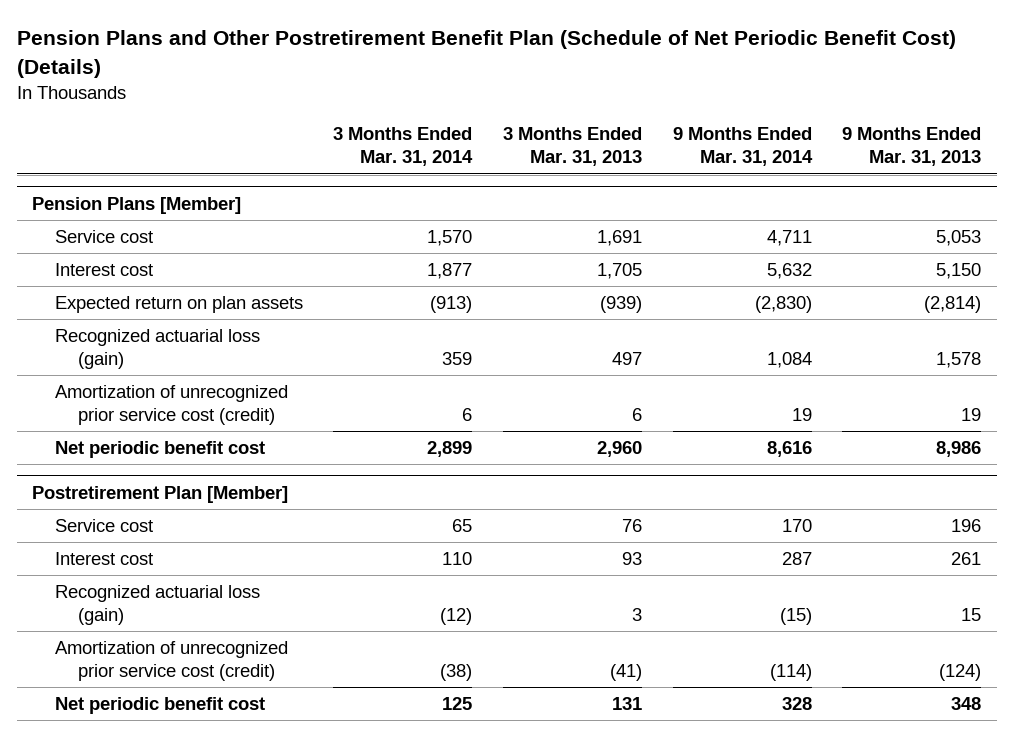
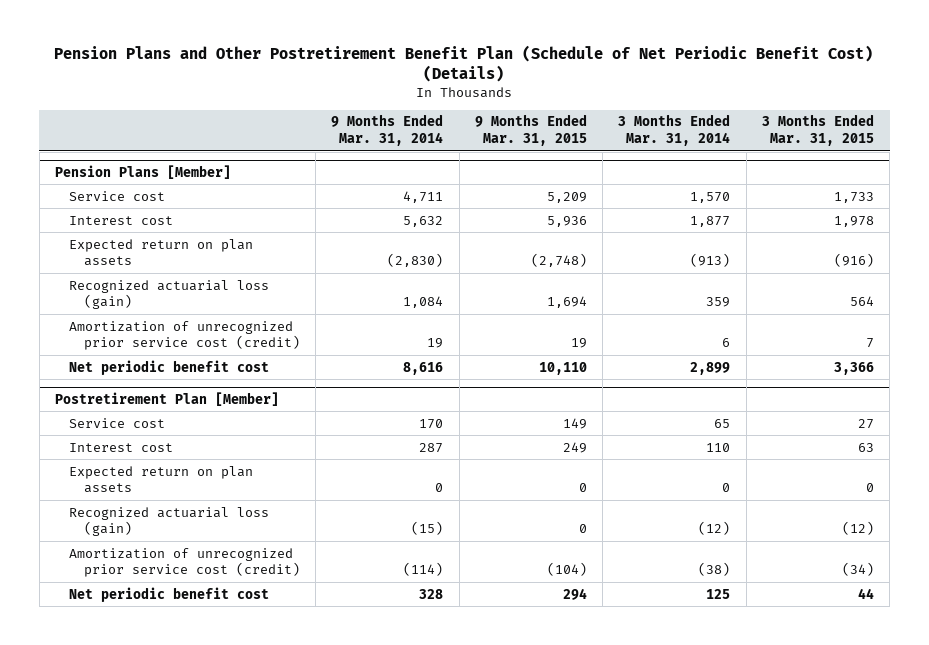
[503,127,643,167] 3 Months Ended Mar. 31, 2013 -> none
[842,127,982,167] 9 Months Ended Mar. 31, 2013 -> none
none -> [474,114,587,147] 9 Months Ended Mar. 31, 2015
none -> [761,114,874,147] 3 Months Ended Mar. 31, 2015
none -> [69,465,254,494] Expected return on plan assets

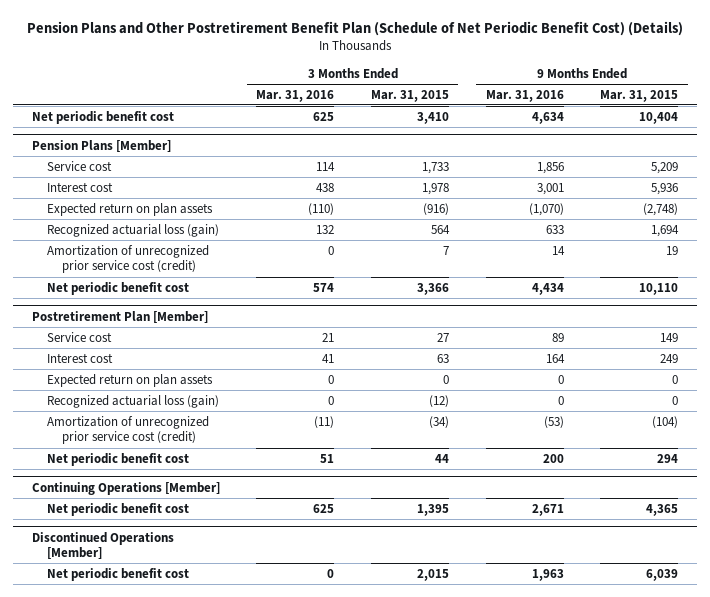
[331,114,444,147] 9 Months Ended Mar. 31, 2014 -> none
[618,114,731,147] 3 Months Ended Mar. 31, 2014 -> none
none -> [256,89,335,102] Mar. 31, 2016
none -> [485,89,564,102] Mar. 31, 2016
none -> [31,110,174,124] Net periodic benefit cost
none -> [31,481,220,495] Continuing Operations [Member]
none -> [46,502,189,516] Net periodic benefit cost
none -> [31,531,174,560] Discontinued Operations [Member]
none -> [46,567,189,581] Net periodic benefit cost

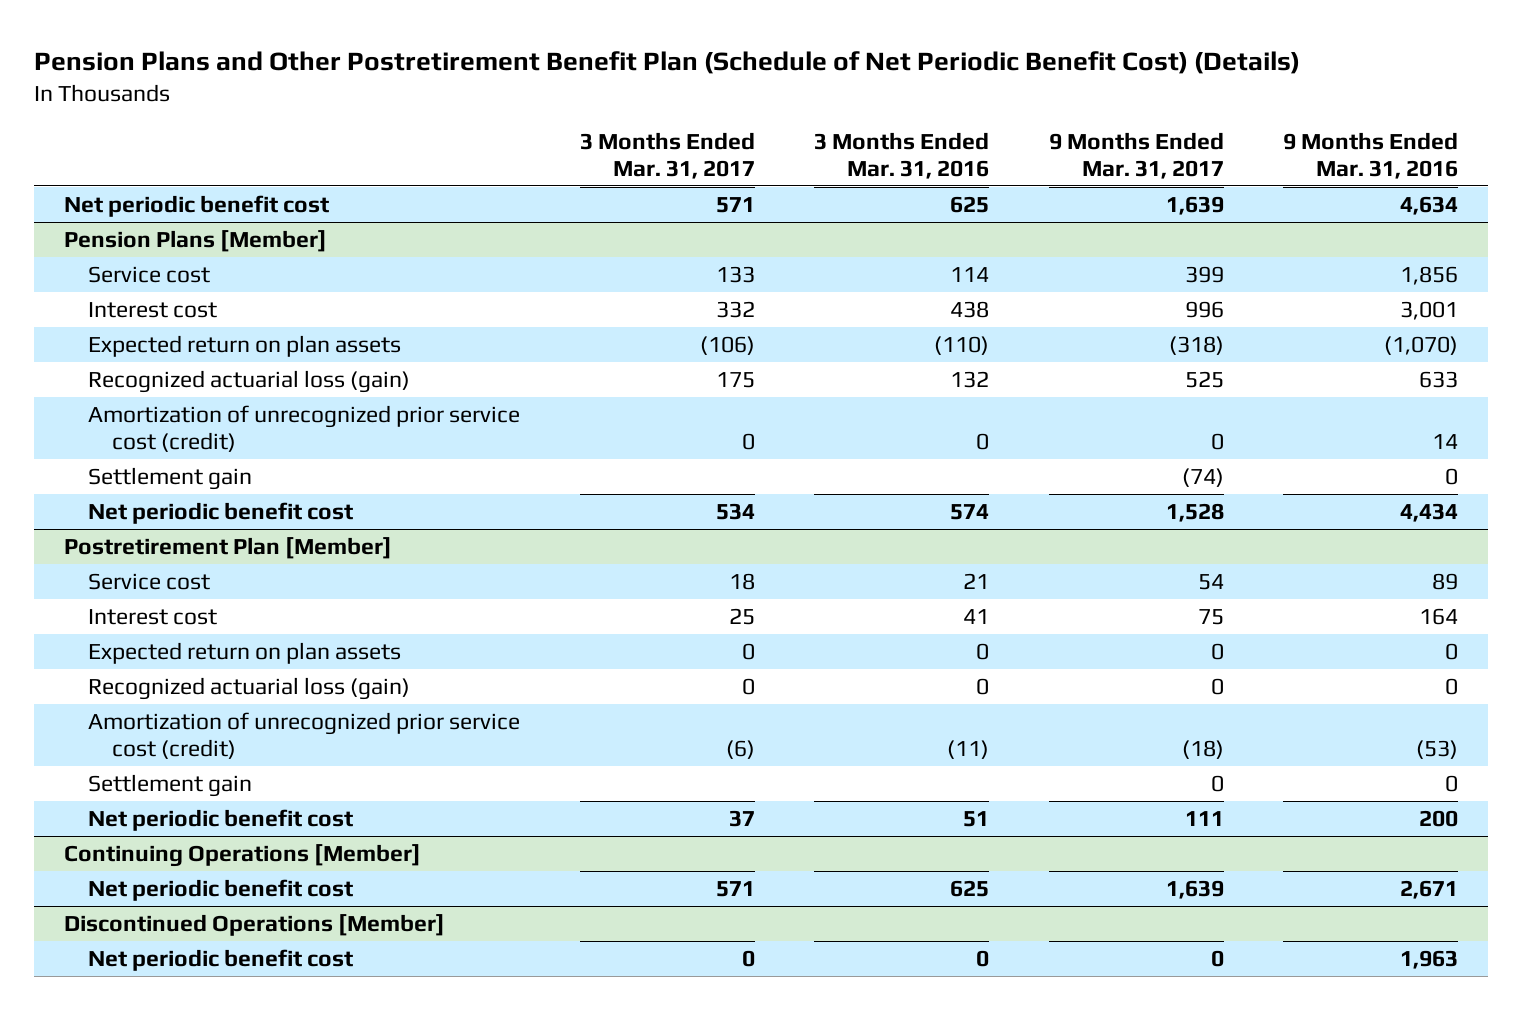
[370,89,449,102] Mar. 31, 2015 -> none
[600,89,679,102] Mar. 31, 2015 -> none
none -> [579,131,755,179] 3 Months Ended Mar. 31, 2017
none -> [1048,131,1224,179] 9 Months Ended Mar. 31, 2017
none -> [88,466,253,490] Settlement gain
none -> [88,773,253,797] Settlement gain

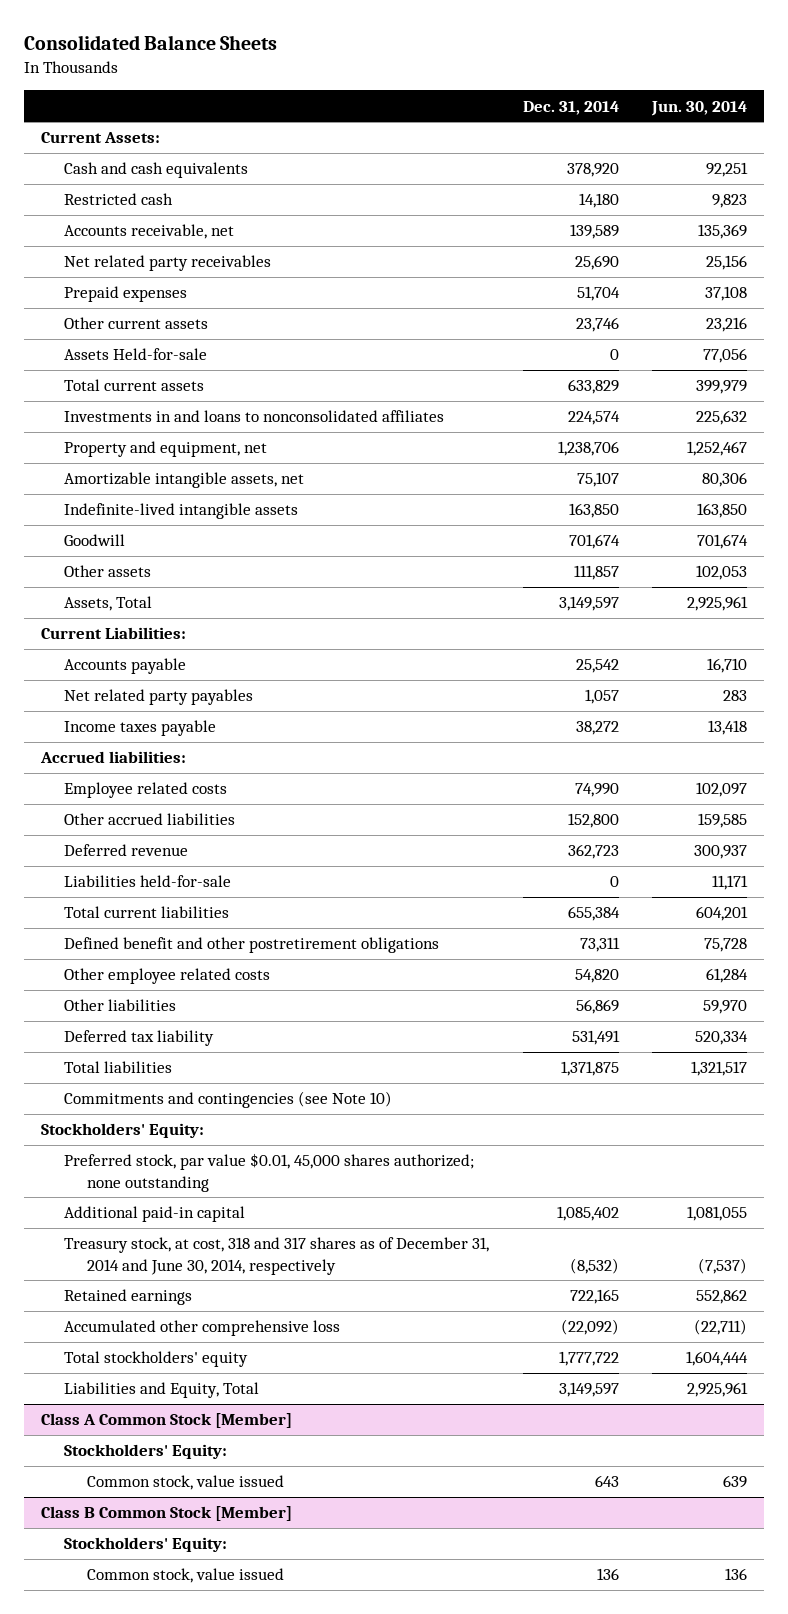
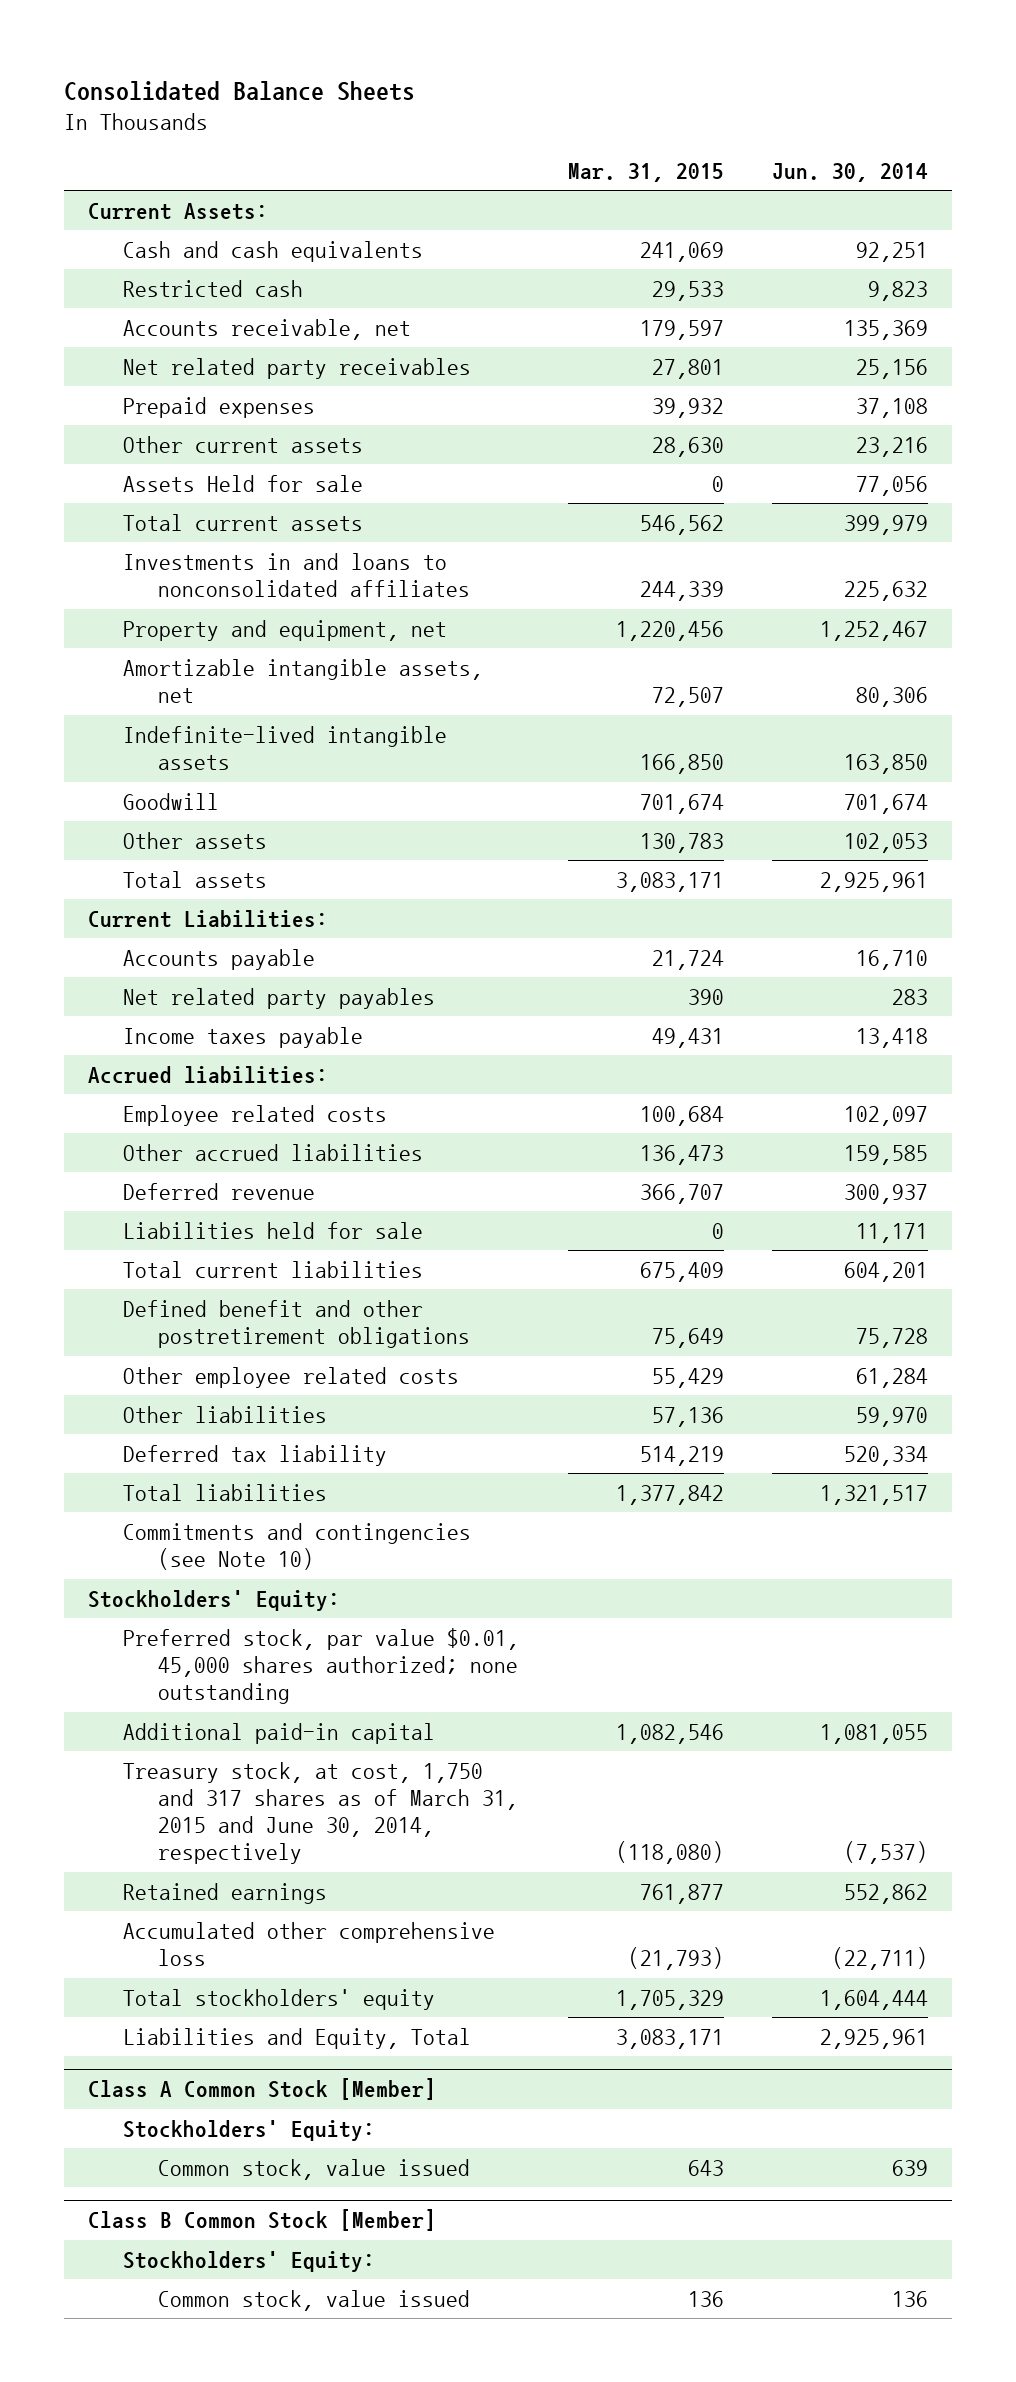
[522,100,619,115] Dec. 31, 2014 -> none
none -> [567,162,724,182] Mar. 31, 2015
[64,348,208,361] Assets Held-for-sale -> [123,474,364,492] Assets Held for sale
[64,596,153,612] Assets, Total -> [123,870,268,888] Total assets
[64,875,232,888] Liabilities held-for-sale -> [123,1221,424,1239] Liabilities held for sale
[64,1237,490,1275] Treasury stock, at cost, 318 and 317 shares as of December 31, 2014 and June 30, 2014, respectively -> [123,1761,519,1865] Treasury stock, at cost, 1,750 and 317 shares as of March 31, 2015 and June 30, 2014, respectively

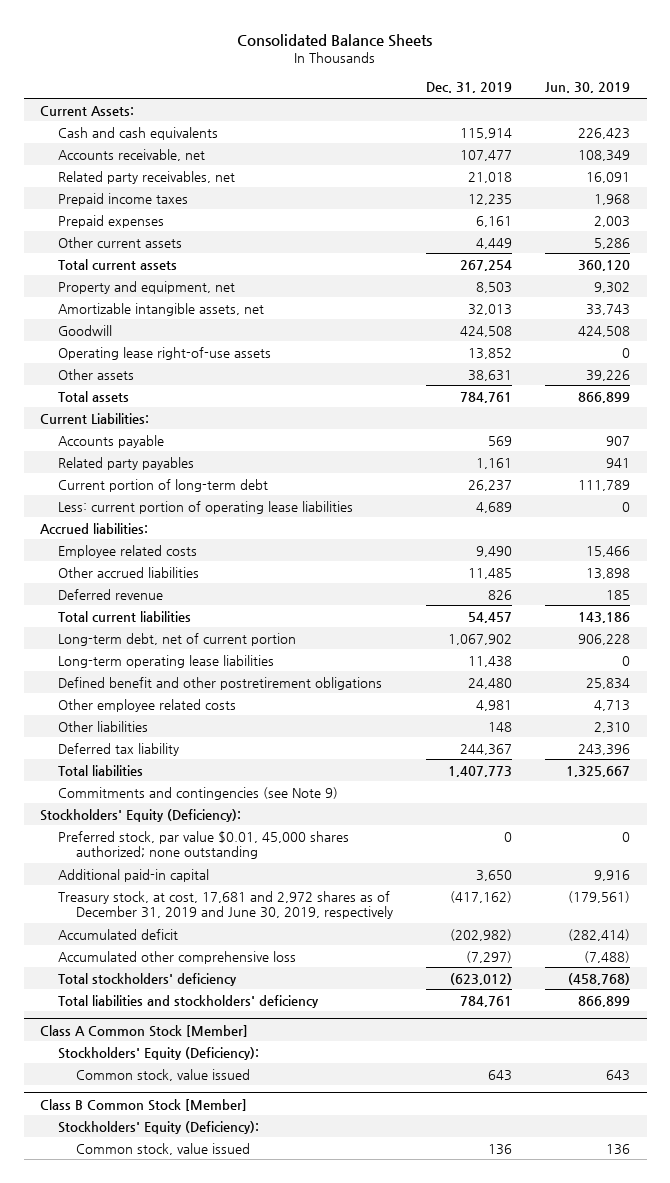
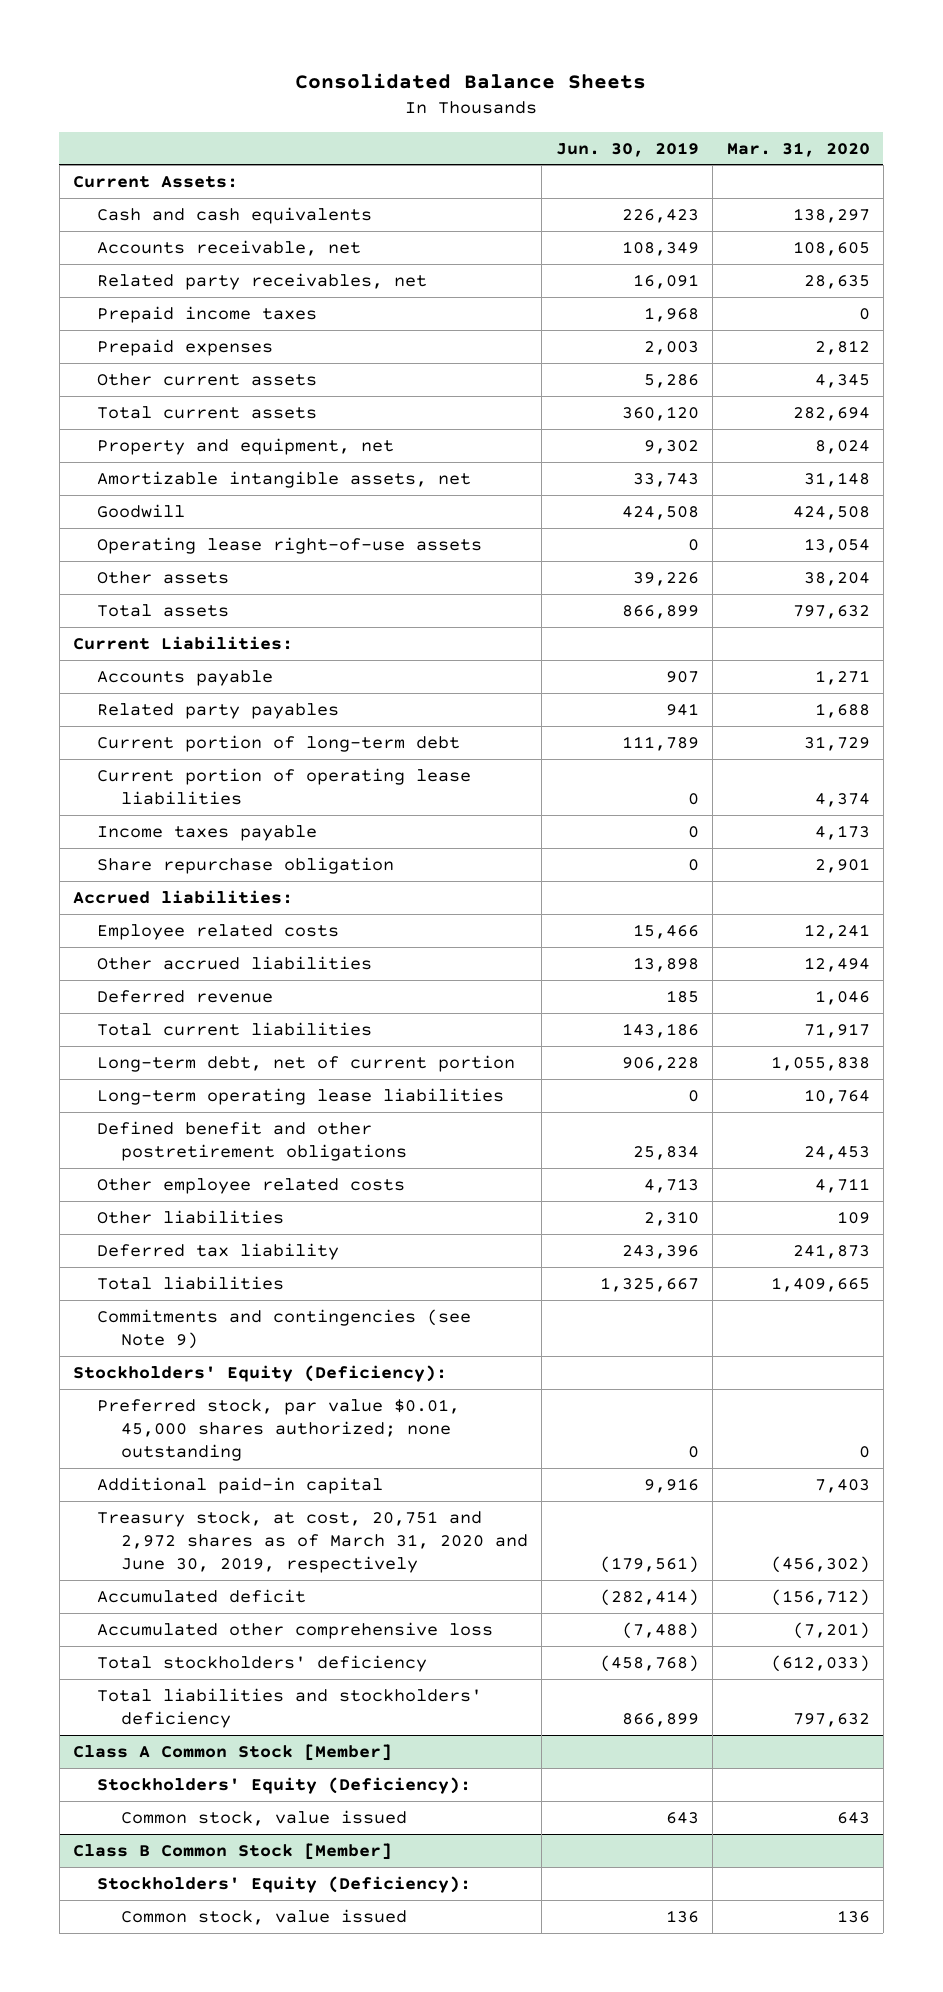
[426,82,513,94] Dec. 31, 2019 -> none
none -> [726,141,870,157] Mar. 31, 2020
[58,500,354,514] Less: current portion of operating lease liabilities -> [96,767,471,805] Current portion of operating lease liabilities
none -> [96,824,317,841] Income taxes payable
none -> [96,856,394,874] Share repurchase obligation
[58,890,394,920] Treasury stock, at cost, 17,681 and 2,972 shares as of December 31, 2019 and June 30, 2019, respectively -> [96,1510,528,1573] Treasury stock, at cost, 20,751 and 2,972 shares as of March 31, 2020 and June 30, 2019, respectively

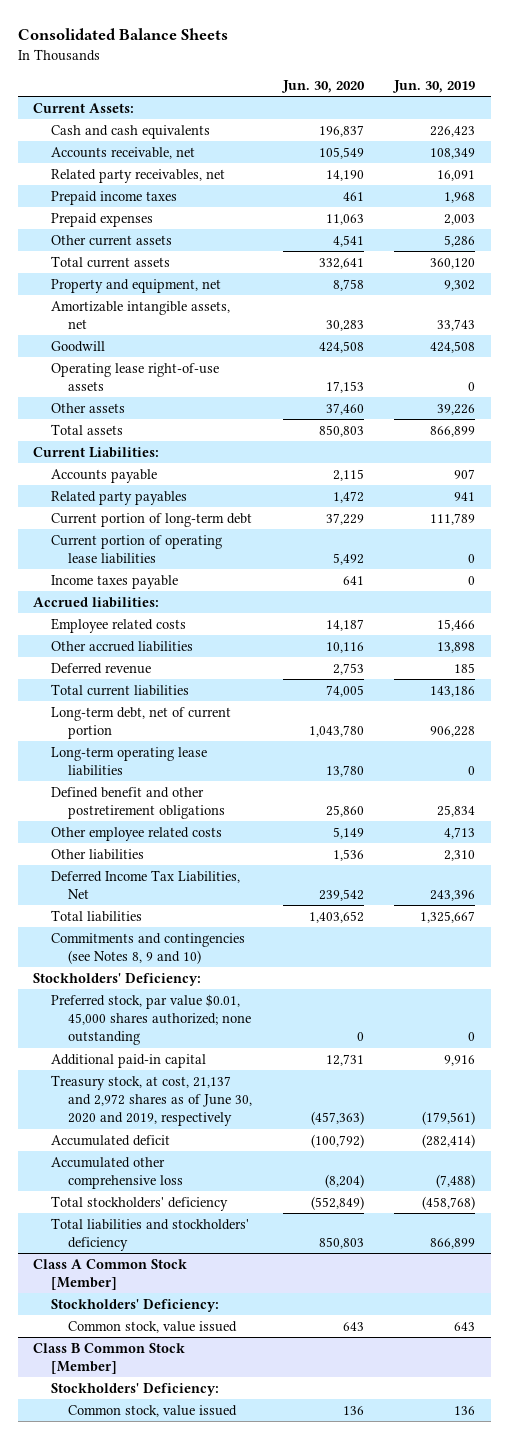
[726,141,870,157] Mar. 31, 2020 -> none
none -> [280,80,365,94] Jun. 30, 2020
[96,856,394,874] Share repurchase obligation -> none
[96,1242,339,1260] Deferred tax liability -> [50,869,240,899] Deferred Income Tax Liabilities, Net
[96,1308,471,1349] Commitments and contingencies (see Note 9) -> [50,932,245,964] Commitments and contingencies (see Notes 8, 9 and 10)
[73,1364,448,1382] Stockholders' Equity (Deficiency): -> [33,972,202,986] Stockholders' Deficiency:
[96,1510,528,1573] Treasury stock, at cost, 20,751 and 2,972 shares as of March 31, 2020 and June 30, 2019, respectively -> [50,1074,253,1127] Treasury stock, at cost, 21,137 and 2,972 shares as of June 30, 2020 and 2019, respectively
[96,1776,471,1794] Stockholders' Equity (Deficiency): -> [50,1298,219,1312] Stockholders' Deficiency:
[96,1875,471,1893] Stockholders' Equity (Deficiency): -> [50,1382,219,1396] Stockholders' Deficiency:

